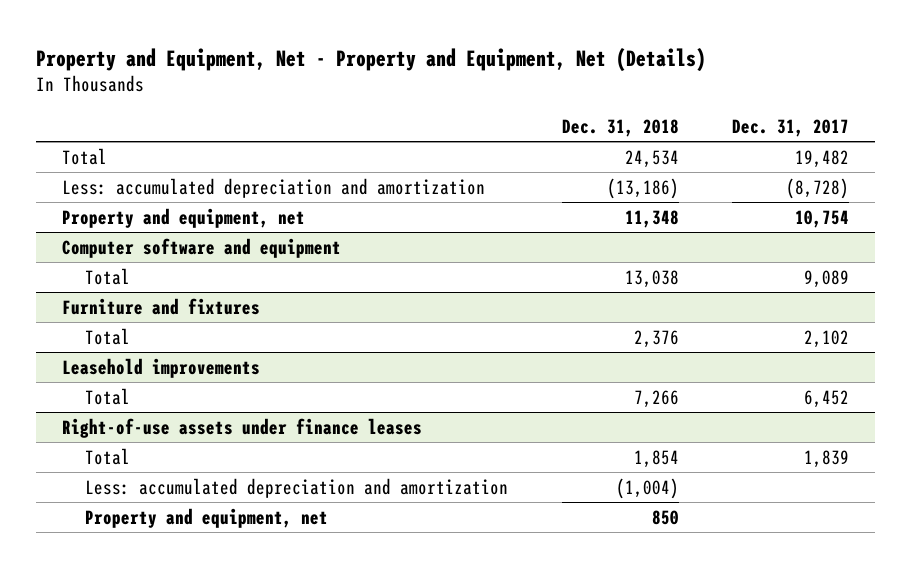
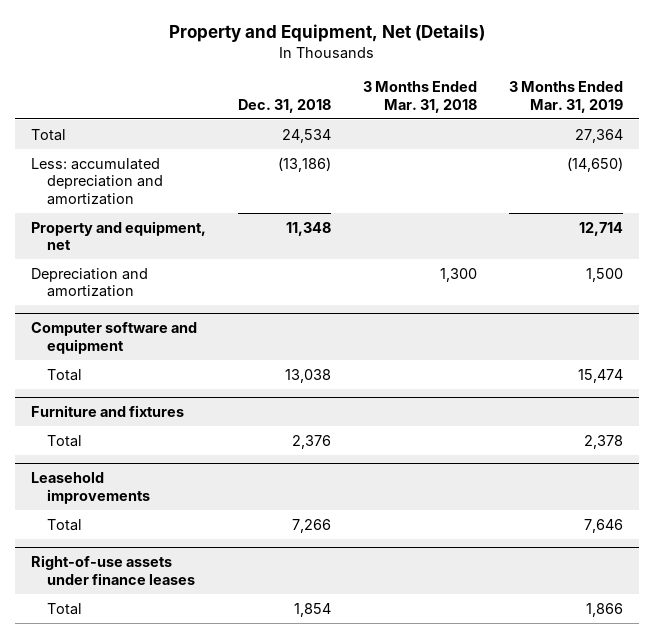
[35,47,706,72] Property and Equipment, Net - Property and Equipment, Net (Details) -> [169,24,486,43] Property and Equipment, Net (Details)
[731,118,849,137] Dec. 31, 2017 -> none
none -> [363,81,478,113] 3 Months Ended Mar. 31, 2018
none -> [509,81,624,113] 3 Months Ended Mar. 31, 2019
none -> [31,267,149,298] Depreciation and amortization
[85,477,509,498] Less: accumulated depreciation and amortization -> none
[85,507,329,528] Property and equipment, net -> none

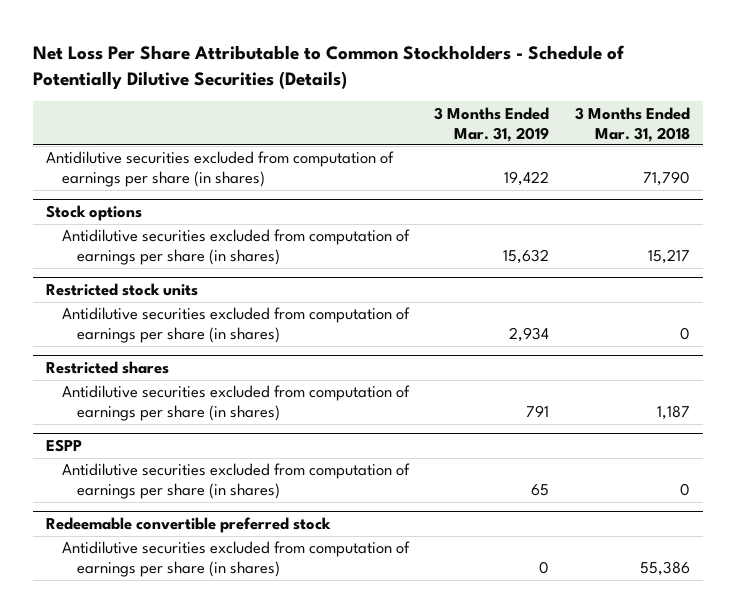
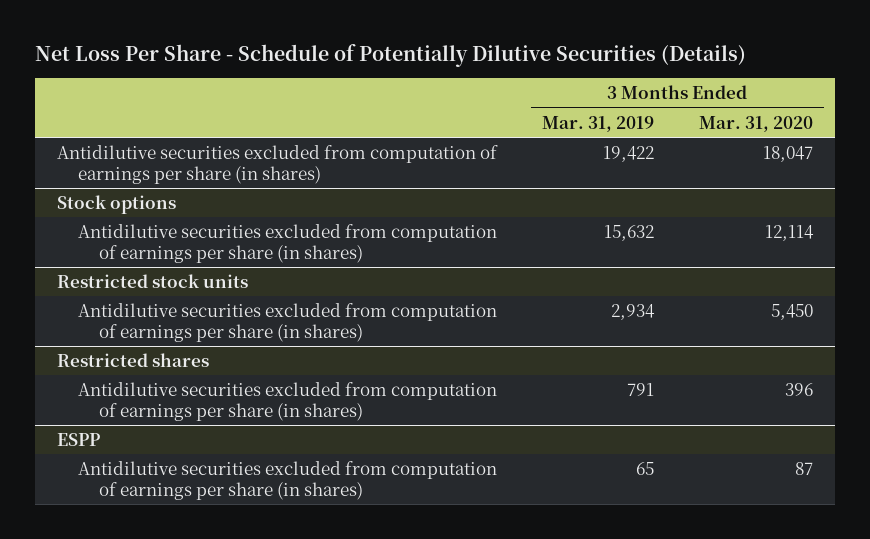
[33,45,626,89] Net Loss Per Share Attributable to Common Stockholders - Schedule of Potentially Dilutive Securities (Details) -> [34,44,746,68] Net Loss Per Share - Schedule of Potentially Dilutive Securities (Details)
[575,106,691,142] 3 Months Ended Mar. 31, 2018 -> none
none -> [698,115,813,132] Mar. 31, 2020
[46,517,332,534] Redeemable convertible preferred stock -> none
[61,541,410,578] Antidilutive securities excluded from computation of earnings per share (in shares) -> none

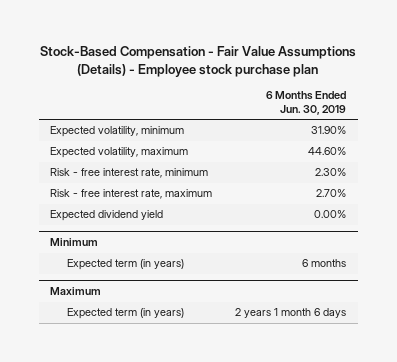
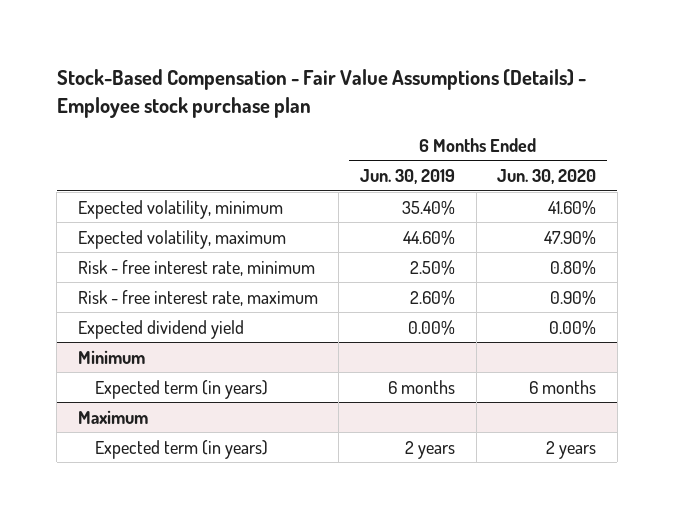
none -> [497,169,597,185] Jun. 30, 2020
[311,126,347,135] 31.90% -> [401,199,455,215] 35.40%
[315,168,347,177] 2.30% -> [409,259,455,275] 2.50%
[316,189,347,198] 2.70% -> [409,289,455,305] 2.60%
[235,308,347,319] 2 years 1 month 6 days -> [404,440,455,459] 2 years

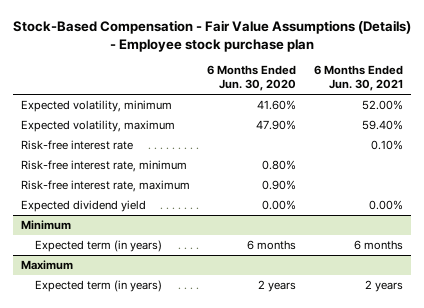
[359,169,455,185] Jun. 30, 2019 -> none
none -> [313,65,403,92] 6 Months Ended Jun. 30, 2021
none -> [21,139,134,150] Risk-free interest rate
[77,259,315,276] Risk - free interest rate, minimum -> [21,159,188,172] Risk-free interest rate, minimum
[77,289,318,306] Risk - free interest rate, maximum -> [21,179,191,192] Risk-free interest rate, maximum

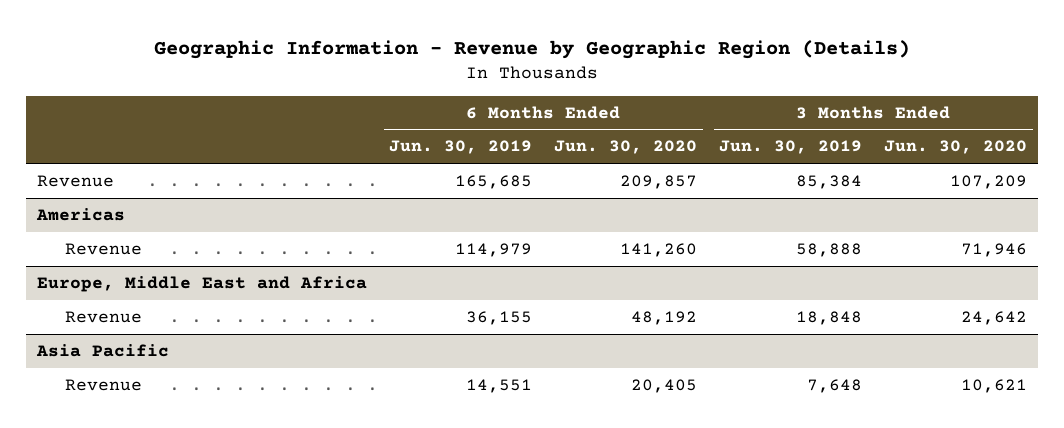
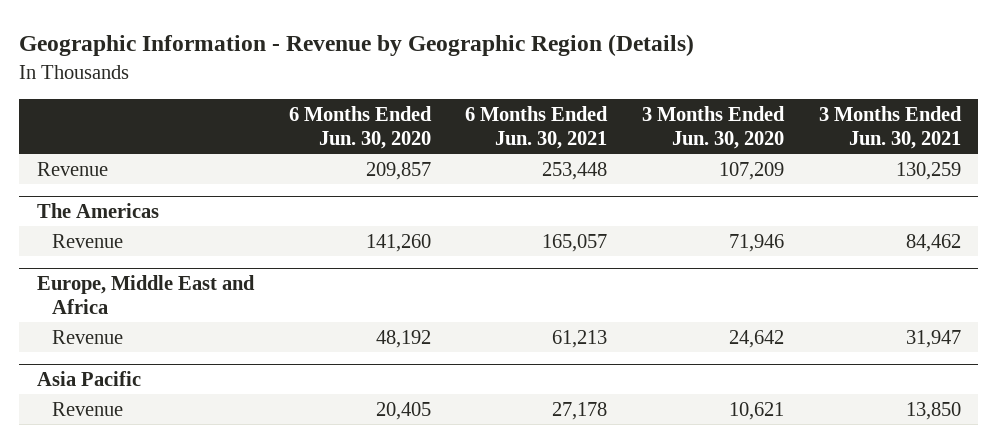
[389,140,533,155] Jun. 30, 2019 -> none
[719,140,863,155] Jun. 30, 2019 -> none
none -> [465,105,609,149] 6 Months Ended Jun. 30, 2021
none -> [819,105,963,149] 3 Months Ended Jun. 30, 2021
[36,208,126,222] Americas -> [36,202,159,218] The Americas

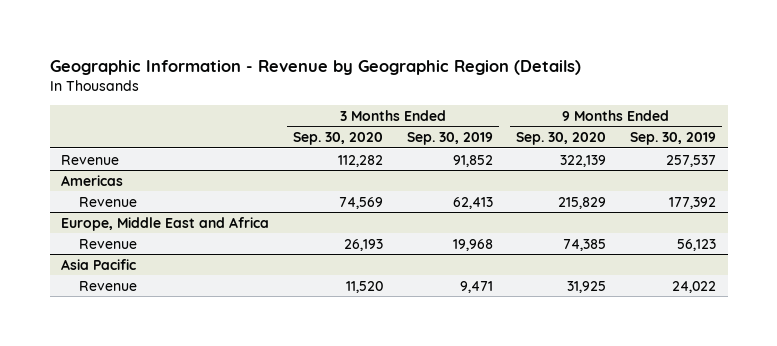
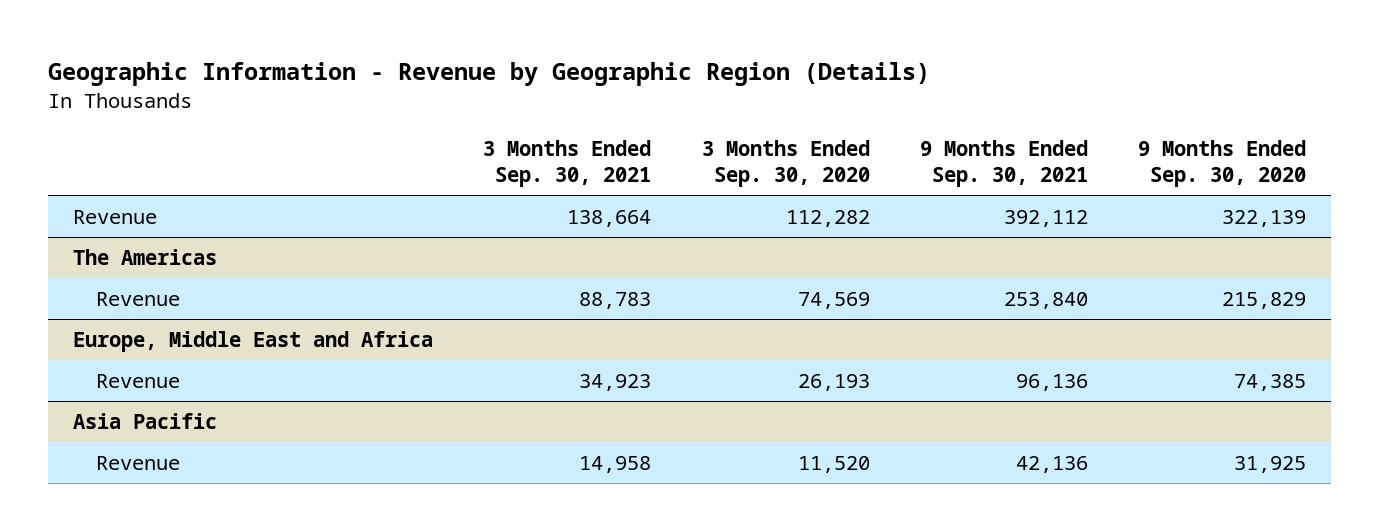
[406,132,493,146] Sep. 30, 2019 -> none
[629,132,716,146] Sep. 30, 2019 -> none
none -> [483,139,652,188] 3 Months Ended Sep. 30, 2021
none -> [919,139,1088,188] 9 Months Ended Sep. 30, 2021
[61,174,124,186] Americas -> [73,248,218,265] The Americas

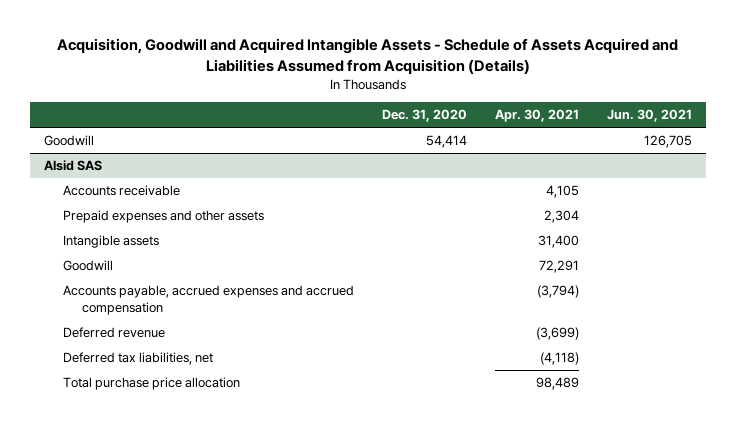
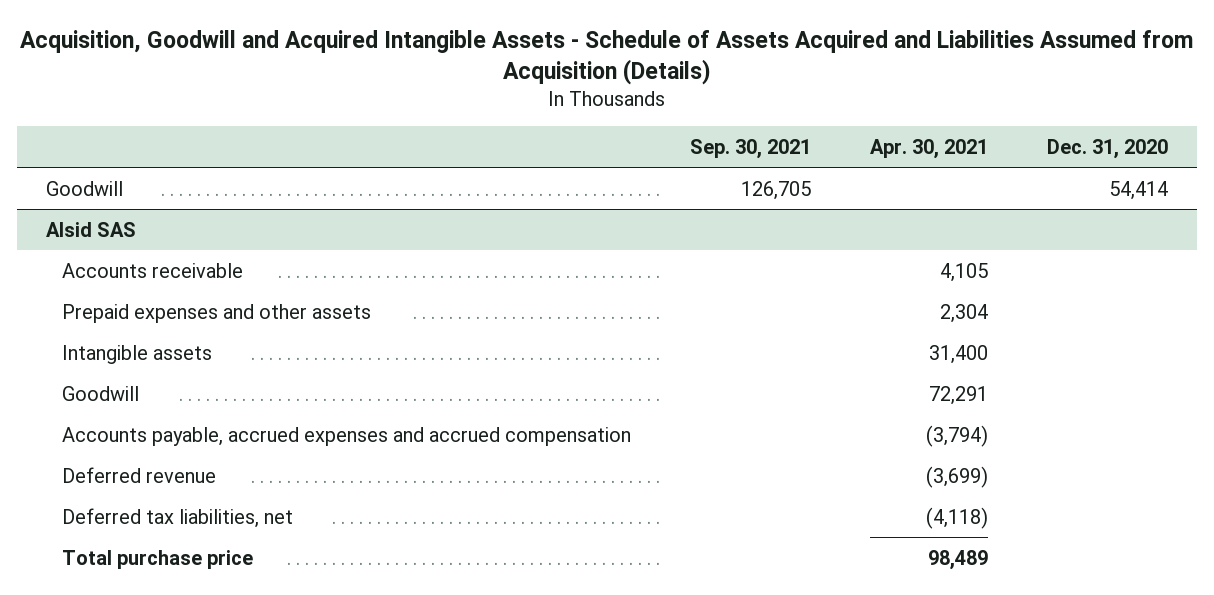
[606,109,692,123] Jun. 30, 2021 -> none
none -> [689,138,811,159] Sep. 30, 2021
[63,377,241,391] Total purchase price allocation -> [61,549,253,569] Total purchase price

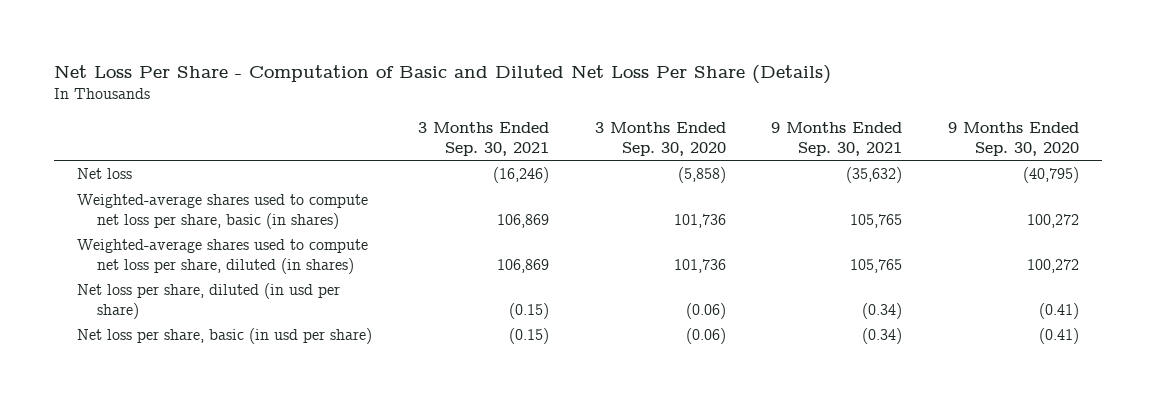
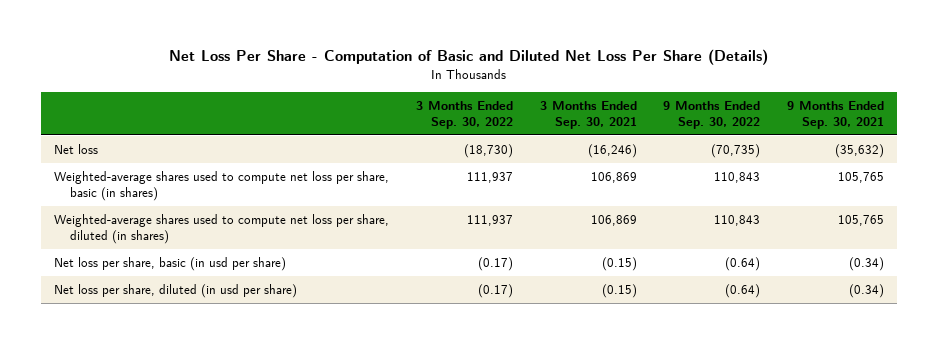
[594,121,726,156] 3 Months Ended Sep. 30, 2020 -> none
[948,121,1080,156] 9 Months Ended Sep. 30, 2020 -> none
none -> [415,100,513,130] 3 Months Ended Sep. 30, 2022
none -> [663,100,761,130] 9 Months Ended Sep. 30, 2022
[77,283,341,319] Net loss per share, diluted (in usd per share) -> [54,283,298,298] Net loss per share, diluted (in usd per share)

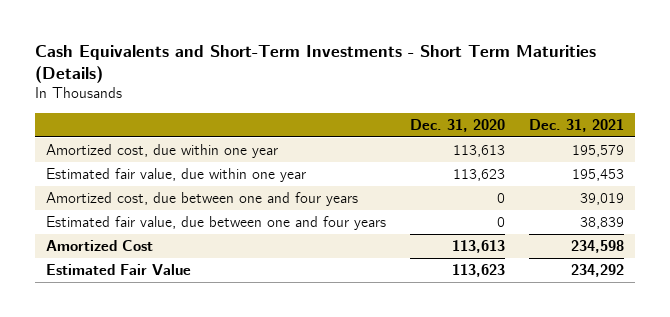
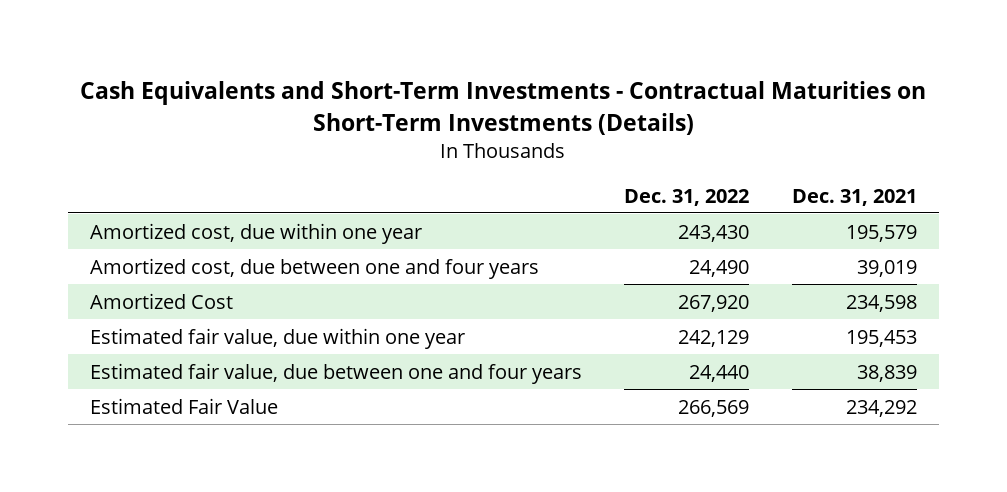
[34,44,596,84] Cash Equivalents and Short-Term Investments - Short Term Maturities (Details) -> [80,81,927,135] Cash Equivalents and Short-Term Investments - Contractual Maturities on Short-Term Investments (Details)
[410,118,506,132] Dec. 31, 2020 -> none
none -> [624,188,750,206] Dec. 31, 2022
[46,167,307,182] Estimated fair value, due within one year -> [89,327,465,349] Estimated fair value, due within one year
[46,215,387,230] Estimated fair value, due between one and four years -> [89,362,582,384] Estimated fair value, due between one and four years

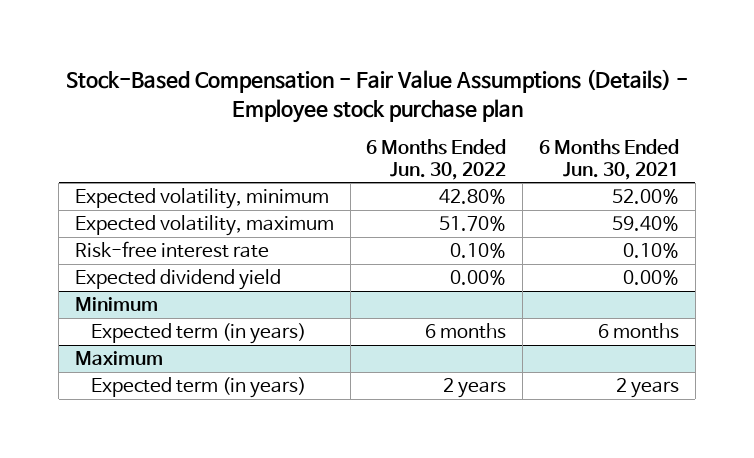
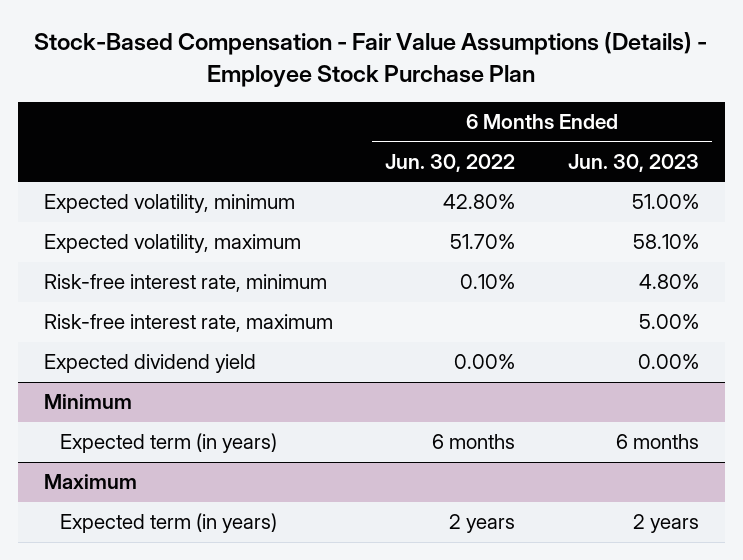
[65,69,688,123] Stock-Based Compensation - Fair Value Assumptions (Details) - Employee stock purchase plan -> [34,31,708,87] Stock-Based Compensation - Fair Value Assumptions (Details) - Employee Stock Purchase Plan
[539,139,680,180] 6 Months Ended Jun. 30, 2021 -> none
none -> [567,154,699,173] Jun. 30, 2023
[74,241,269,259] Risk-free interest rate -> [44,274,328,293] Risk-free interest rate, minimum
none -> [44,314,334,333] Risk-free interest rate, maximum

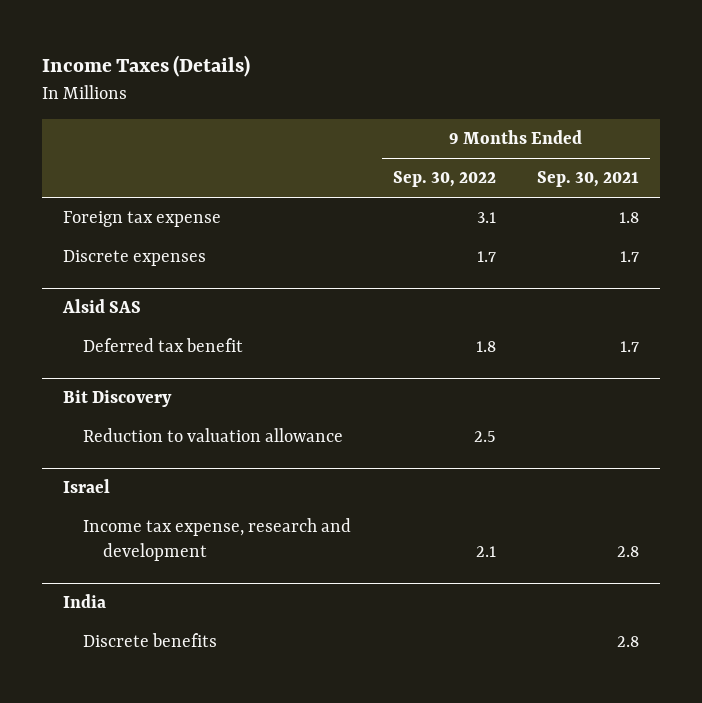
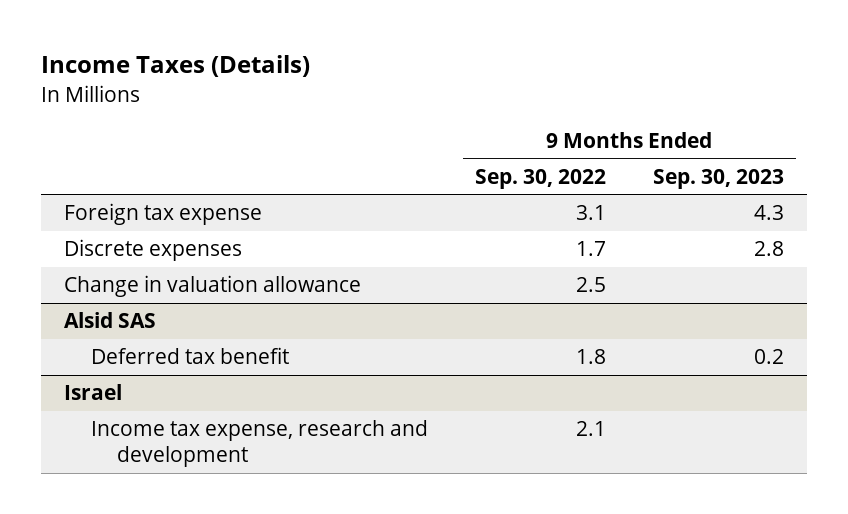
[537,171,640,188] Sep. 30, 2021 -> none
none -> [652,168,784,189] Sep. 30, 2023
none -> [64,275,362,298] Change in valuation allowance
[62,390,172,408] Bit Discovery -> none
[82,428,343,443] Reduction to valuation allowance -> none
[62,594,106,609] India -> none
[82,633,217,648] Discrete benefits -> none

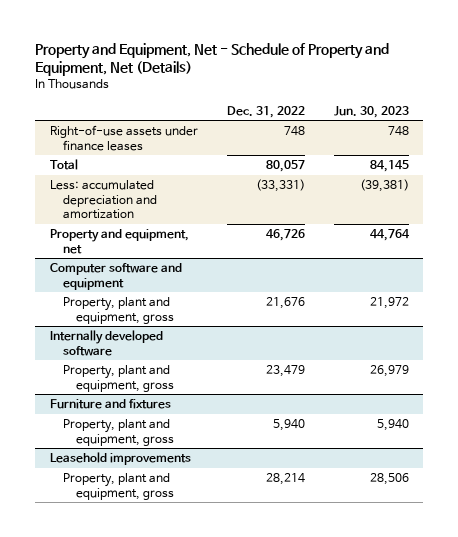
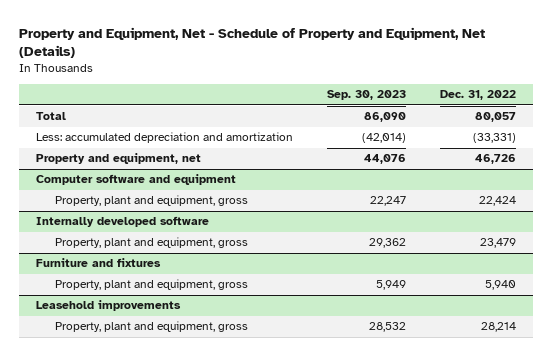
[333,105,409,118] Jun. 30, 2023 -> none
none -> [327,90,407,101] Sep. 30, 2023
[49,125,198,151] Right-of-use assets under finance leases -> none
[265,297,305,310] 21,676 -> [479,196,517,207] 22,424

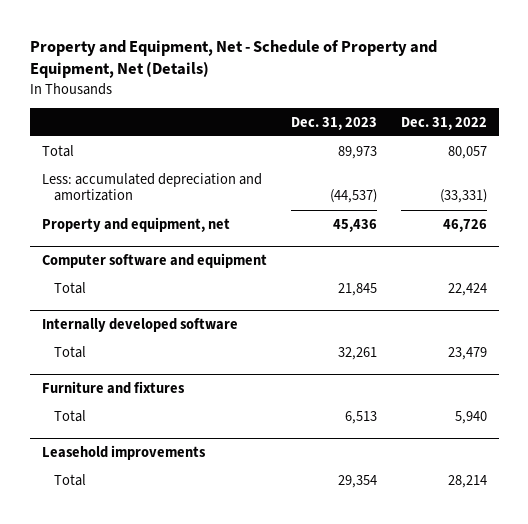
[327,90,407,101] Sep. 30, 2023 -> none
none -> [290,116,377,130] Dec. 31, 2023
[54,195,248,207] Property, plant and equipment, gross -> [54,281,87,294] Total
[54,237,248,249] Property, plant and equipment, gross -> [54,345,87,358] Total
[54,279,248,291] Property, plant and equipment, gross -> [54,409,87,422] Total
[54,321,248,333] Property, plant and equipment, gross -> [54,473,87,486] Total

